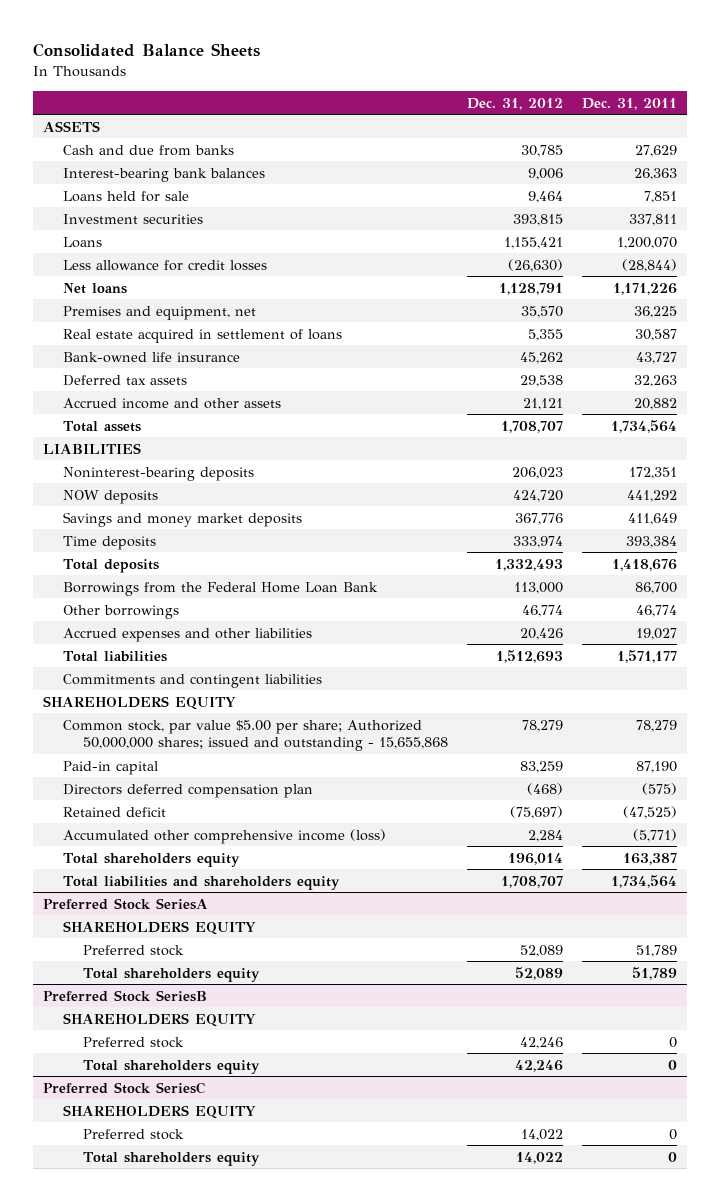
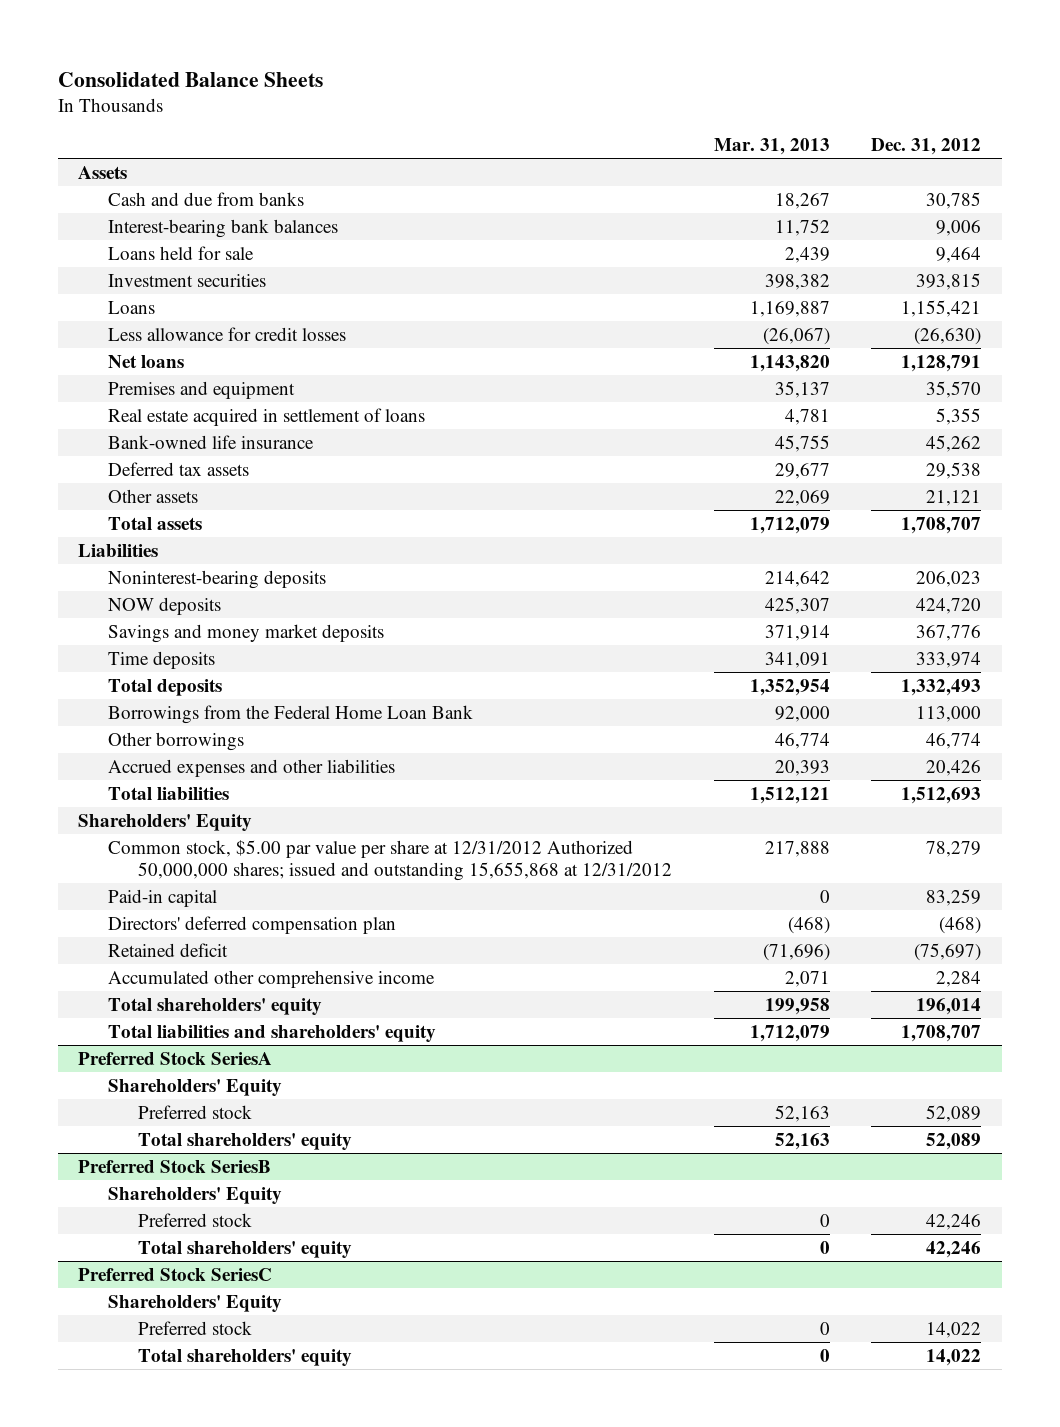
[582,97,678,110] Dec. 31, 2011 -> none
none -> [713,137,830,155] Mar. 31, 2013
[42,120,100,132] ASSETS -> [78,165,128,179] Assets
[63,305,257,320] Premises and equipment, net -> [108,380,296,399] Premises and equipment
[63,397,282,409] Accrued income and other assets -> [108,488,199,503] Other assets
[42,442,141,454] LIABILITIES -> [78,543,159,557] Liabilities
[63,673,323,688] Commitments and contingent liabilities -> none
[42,695,236,710] SHAREHOLDERS EQUITY -> [78,813,253,831] Shareholders' Equity
[63,719,449,752] Common stock, par value $5.00 per share; Authorized 50,000,000 shares; issued and outstanding - 15,655,868 -> [108,839,672,881] Common stock, $5.00 par value per share at 12/31/2012 Authorized 50,000,000 shares; issued and outstanding 15,655,868 at 12/31/2012
[63,783,314,798] Directors deferred compensation plan -> [108,915,397,934] Directors' deferred compensation plan
[63,828,387,844] Accumulated other comprehensive income (loss) -> [108,969,436,988] Accumulated other comprehensive income
[63,852,241,867] Total shareholders equity -> [108,997,323,1015] Total shareholders' equity
[63,875,341,890] Total liabilities and shareholders equity -> [108,1024,437,1042] Total liabilities and shareholders' equity
[63,920,257,935] SHAREHOLDERS EQUITY -> [108,1078,283,1096] Shareholders' Equity
[83,967,261,982] Total shareholders equity -> [137,1132,352,1150] Total shareholders' equity
[63,1012,257,1027] SHAREHOLDERS EQUITY -> [108,1186,283,1204] Shareholders' Equity
[83,1059,261,1074] Total shareholders equity -> [137,1240,352,1258] Total shareholders' equity
[63,1104,257,1119] SHAREHOLDERS EQUITY -> [108,1294,283,1312] Shareholders' Equity
[83,1151,261,1166] Total shareholders equity -> [137,1348,352,1366] Total shareholders' equity

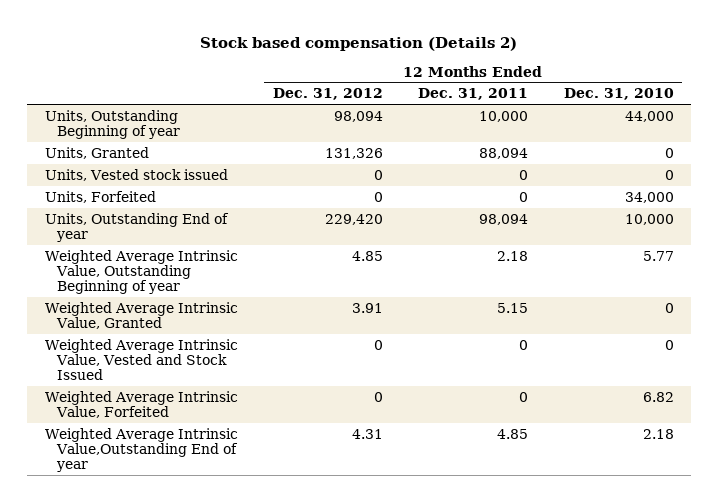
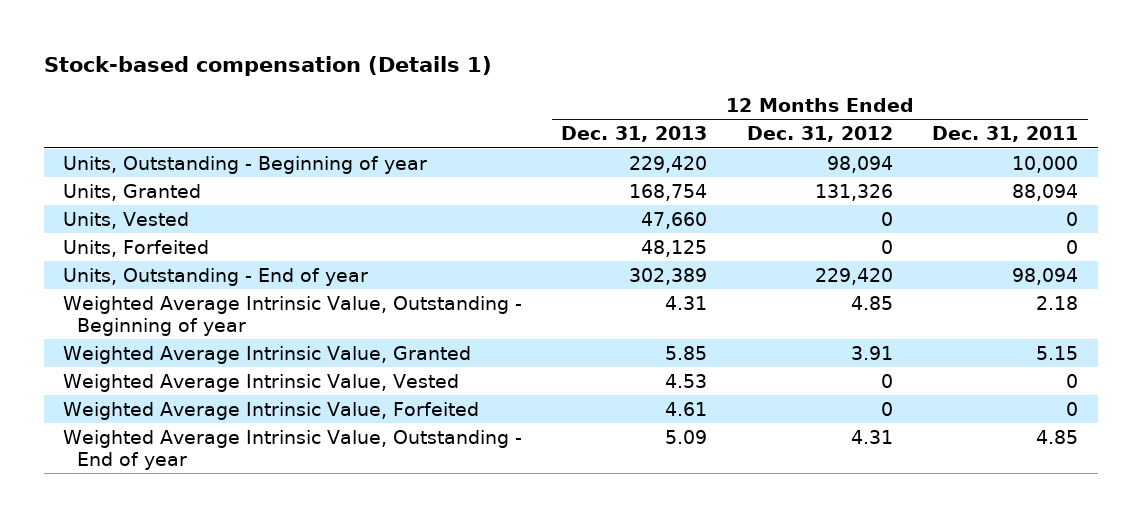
[200,36,518,51] Stock based compensation (Details 2) -> [43,56,492,77] Stock-based compensation (Details 1)
[563,88,674,101] Dec. 31, 2010 -> none
none -> [561,126,708,143] Dec. 31, 2013
[44,109,181,139] Units, Outstanding Beginning of year -> [63,155,428,174] Units, Outstanding - Beginning of year
[44,168,228,181] Units, Vested stock issued -> [63,211,190,229] Units, Vested
[44,212,229,242] Units, Outstanding End of year -> [63,267,369,286] Units, Outstanding - End of year
[44,249,238,295] Weighted Average Intrinsic Value, Outstanding Beginning of year -> [63,295,523,336] Weighted Average Intrinsic Value, Outstanding - Beginning of year
[44,338,238,381] Weighted Average Intrinsic Value, Vested and Stock Issued -> [63,373,460,392] Weighted Average Intrinsic Value, Vested
[44,427,239,473] Weighted Average Intrinsic Value,Outstanding End of year -> [63,429,523,470] Weighted Average Intrinsic Value, Outstanding - End of year

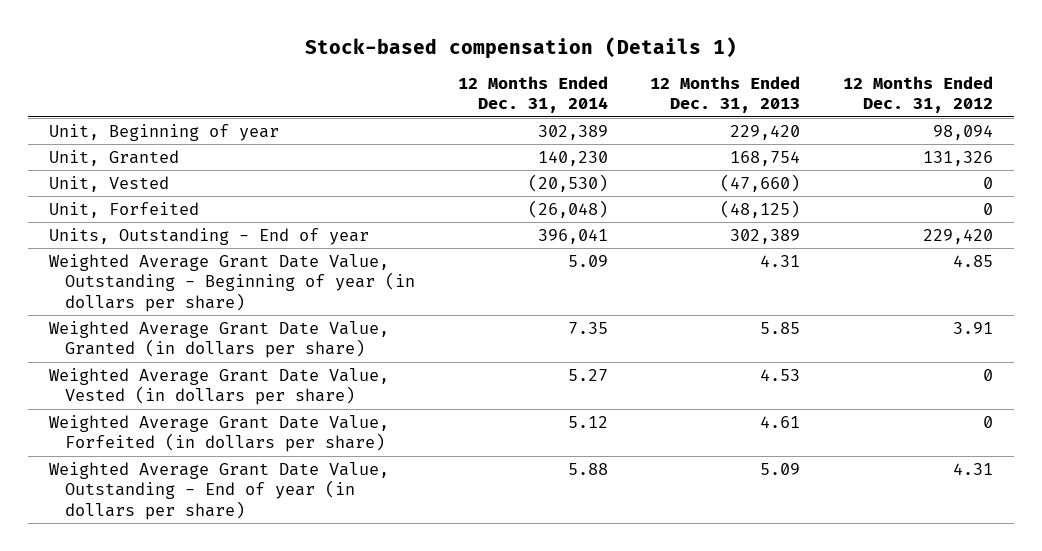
[931,126,1078,143] Dec. 31, 2011 -> none
none -> [457,75,608,114] 12 Months Ended Dec. 31, 2014
[63,155,428,174] Units, Outstanding - Beginning of year -> [49,123,280,141] Unit, Beginning of year
[63,183,202,201] Units, Granted -> [49,149,180,166] Unit, Granted
[63,211,190,229] Units, Vested -> [49,175,170,192] Unit, Vested
[641,211,708,229] 47,660 -> [720,173,801,192] (47,660)
[63,239,210,257] Units, Forfeited -> [49,201,200,218] Unit, Forfeited
[641,239,708,257] 48,125 -> [720,199,801,218] (48,125)
[63,295,523,336] Weighted Average Intrinsic Value, Outstanding - Beginning of year -> [49,253,416,312] Weighted Average Grant Date Value, Outstanding - Beginning of year (in dollars per share)
[63,345,472,364] Weighted Average Intrinsic Value, Granted -> [49,320,390,359] Weighted Average Grant Date Value, Granted (in dollars per share)
[63,373,460,392] Weighted Average Intrinsic Value, Vested -> [49,367,390,406] Weighted Average Grant Date Value, Vested (in dollars per share)
[63,401,480,420] Weighted Average Intrinsic Value, Forfeited -> [49,414,390,453] Weighted Average Grant Date Value, Forfeited (in dollars per share)
[63,429,523,470] Weighted Average Intrinsic Value, Outstanding - End of year -> [49,461,390,520] Weighted Average Grant Date Value, Outstanding - End of year (in dollars per share)

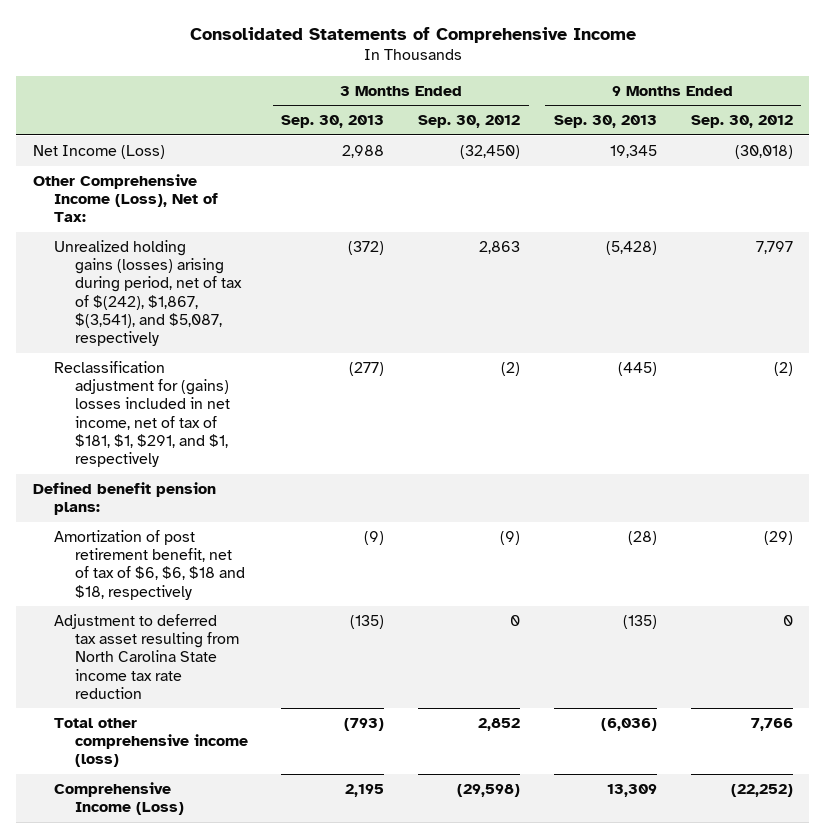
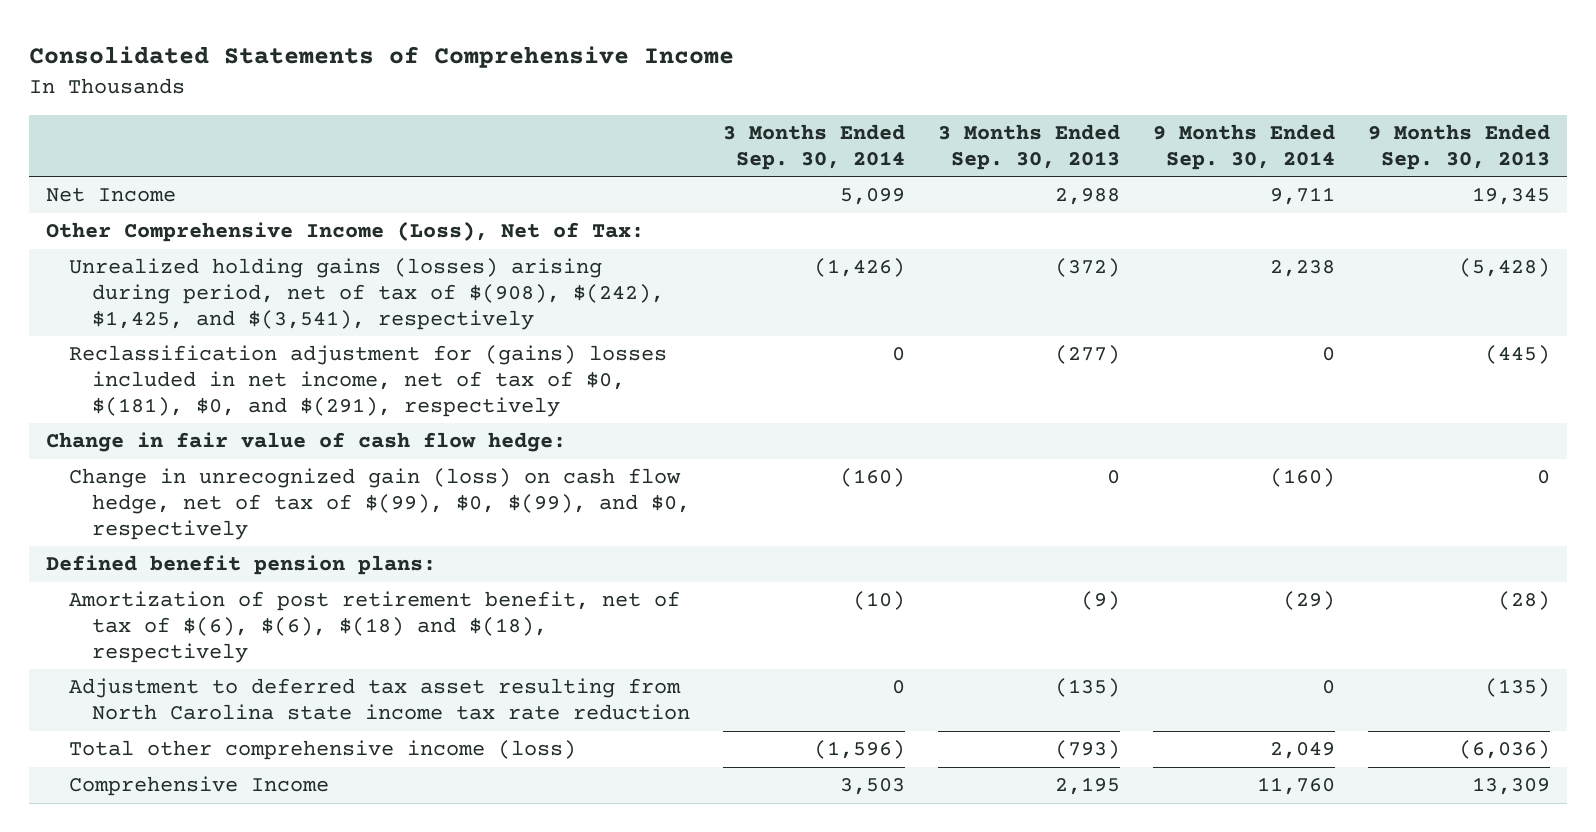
[418,115,521,129] Sep. 30, 2012 -> none
[690,115,793,129] Sep. 30, 2012 -> none
none -> [723,123,906,170] 3 Months Ended Sep. 30, 2014
none -> [1153,123,1336,170] 9 Months Ended Sep. 30, 2014
[32,144,165,159] Net Income (Loss) -> [45,188,176,203] Net Income
[53,239,242,347] Unrealized holding gains (losses) arising during period, net of tax of $(242), $1,867, $(3,541), and $5,087, respectively -> [69,258,665,330] Unrealized holding gains (losses) arising during period, net of tax of $(908), $(242), $1,425, and $(3,541), respectively
[53,360,230,468] Reclassification adjustment for (gains) losses included in net income, net of tax of $181, $1, $291, and $1, respectively -> [69,345,668,417] Reclassification adjustment for (gains) losses included in net income, net of tax of $0, $(181), $0, and $(291), respectively
none -> [45,432,566,453] Change in fair value of cash flow hedge:
none -> [69,468,691,540] Change in unrecognized gain (loss) on cash flow hedge, net of tax of $(99), $0, $(99), and $0, respectively
[53,529,245,600] Amortization of post retirement benefit, net of tax of $6, $6, $18 and $18, respectively -> [69,591,681,663] Amortization of post retirement benefit, net of tax of $(6), $(6), $(18) and $(18), respectively
[53,613,239,699] Adjustment to deferred tax asset resulting from North Carolina State income tax rate reduction -> [69,678,691,721] Adjustment to deferred tax asset resulting from North Carolina state income tax rate reduction
[53,781,184,816] Comprehensive Income (Loss) -> [69,776,330,797] Comprehensive Income

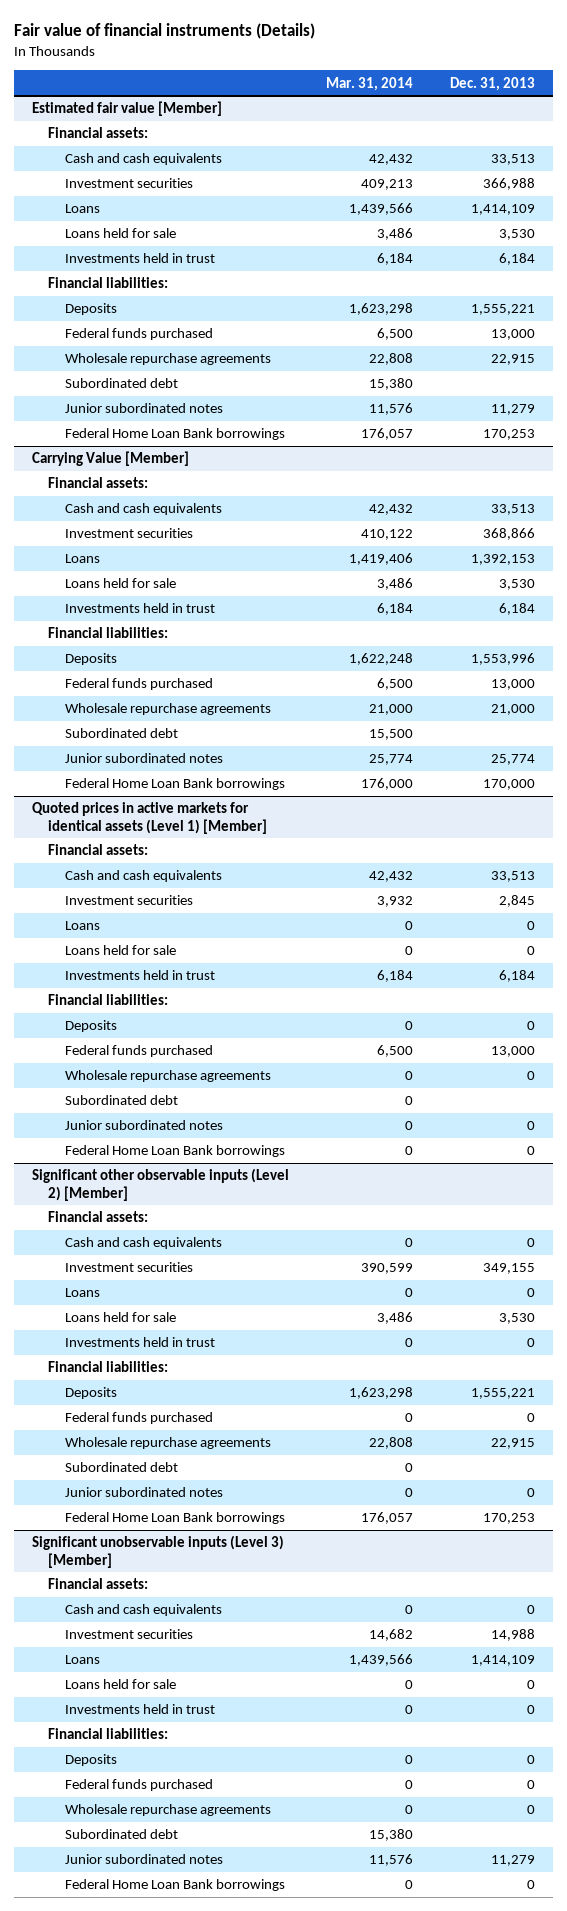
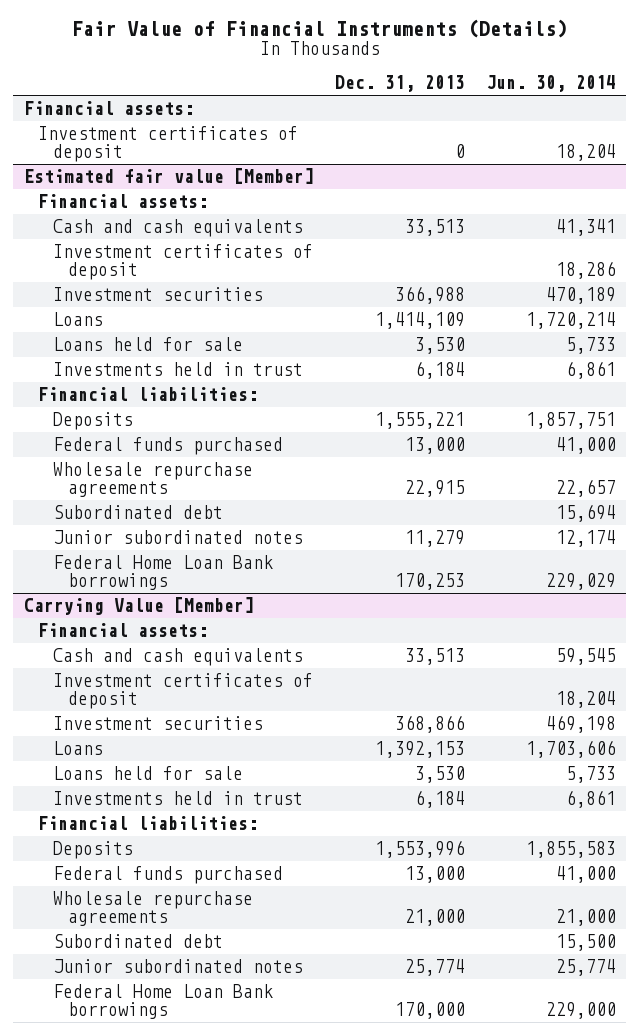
[13,23,315,40] Fair value of financial instruments (Details) -> [71,18,567,38] Fair Value of Financial Instruments (Details)
[326,76,414,91] Mar. 31, 2014 -> none
none -> [485,75,616,93] Jun. 30, 2014
none -> [23,101,194,116] Financial assets:
none -> [38,126,299,162] Investment certificates of deposit
none -> [53,244,314,280] Investment certificates of deposit
none -> [53,673,314,709] Investment certificates of deposit
[32,802,268,834] Quoted prices in active markets for identical assets (Level 1) [Member] -> none
[48,844,149,856] Financial assets: -> none
[64,870,222,883] Cash and cash equivalents -> none
[64,895,193,906] Investment securities -> none
[64,921,100,931] Loans -> none
[64,945,176,956] Loans held for sale -> none
[64,970,215,981] Investments held in trust -> none
[48,994,169,1006] Financial liabilities: -> none
[64,1020,117,1033] Deposits -> none
[64,1045,213,1058] Federal funds purchased -> none
[64,1070,271,1083] Wholesale repurchase agreements -> none
[64,1095,178,1106] Subordinated debt -> none
[64,1120,223,1131] Junior subordinated notes -> none
[64,1145,285,1158] Federal Home Loan Bank borrowings -> none
[32,1168,290,1201] Significant other observable inputs (Level 2) [Member] -> none
[48,1211,149,1223] Financial assets: -> none
[64,1237,222,1250] Cash and cash equivalents -> none
[64,1262,193,1273] Investment securities -> none
[64,1288,100,1298] Loans -> none
[64,1312,176,1323] Loans held for sale -> none
[64,1337,215,1348] Investments held in trust -> none
[48,1361,169,1373] Financial liabilities: -> none
[64,1387,117,1400] Deposits -> none
[64,1412,213,1425] Federal funds purchased -> none
[64,1437,271,1450] Wholesale repurchase agreements -> none
[64,1462,178,1473] Subordinated debt -> none
[64,1487,223,1498] Junior subordinated notes -> none
[64,1512,285,1525] Federal Home Loan Bank borrowings -> none
[32,1535,285,1568] Significant unobservable inputs (Level 3) [Member] -> none
[48,1578,149,1590] Financial assets: -> none
[64,1604,222,1617] Cash and cash equivalents -> none
[64,1629,193,1640] Investment securities -> none
[64,1655,100,1665] Loans -> none
[64,1679,176,1690] Loans held for sale -> none
[64,1704,215,1715] Investments held in trust -> none
[48,1728,169,1740] Financial liabilities: -> none
[64,1754,117,1767] Deposits -> none
[64,1779,213,1792] Federal funds purchased -> none
[64,1804,271,1817] Wholesale repurchase agreements -> none
[64,1829,178,1840] Subordinated debt -> none
[64,1854,223,1865] Junior subordinated notes -> none
[64,1879,285,1892] Federal Home Loan Bank borrowings -> none

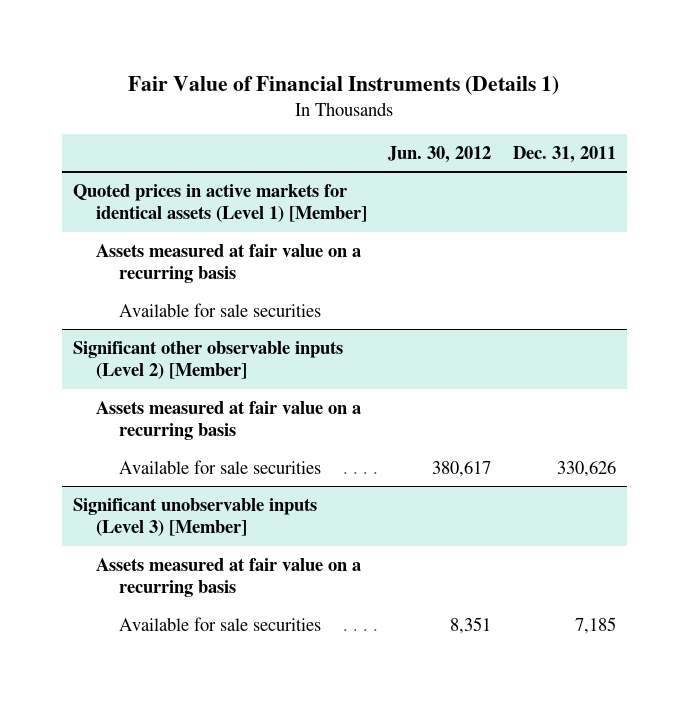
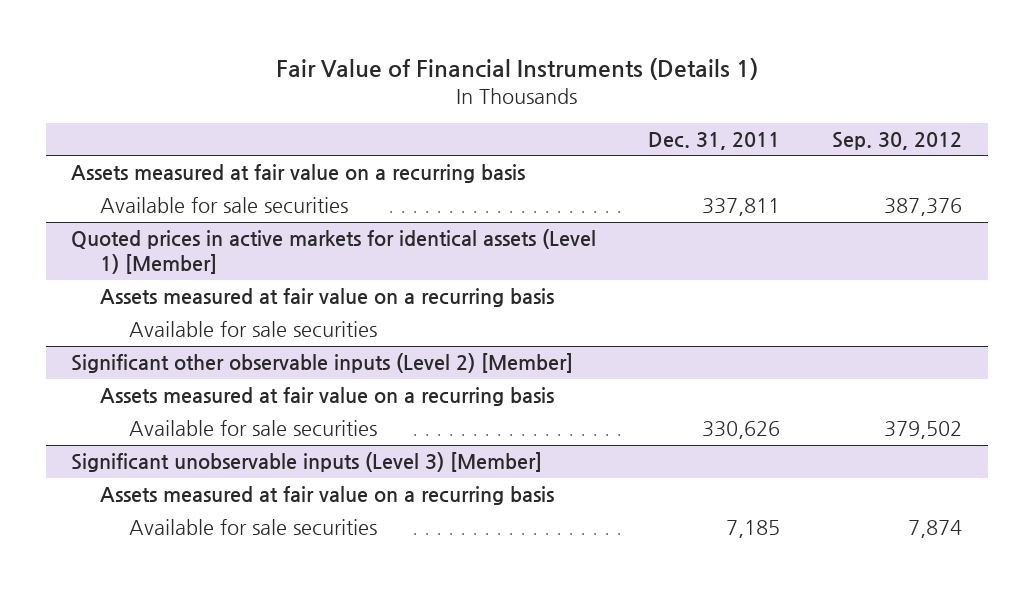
[388,145,492,163] Jun. 30, 2012 -> none
none -> [831,131,962,150] Sep. 30, 2012
none -> [71,164,526,184] Assets measured at fair value on a recurring basis
none -> [100,197,349,214] Available for sale securities

